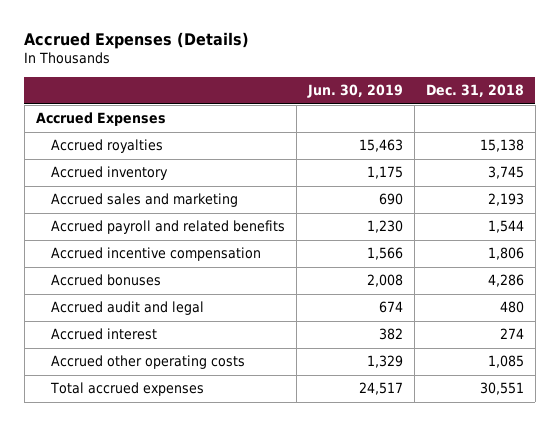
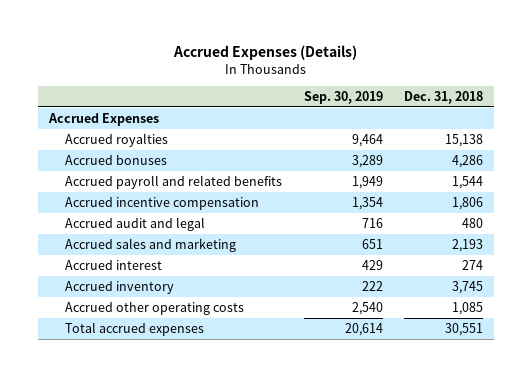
[307,84,404,99] Jun. 30, 2019 -> none
none -> [303,90,383,104] Sep. 30, 2019
[51,274,162,287] Accrued bonuses -> [65,154,168,165] Accrued bonuses
[51,193,239,208] Accrued sales and marketing -> [65,237,237,252] Accrued sales and marketing
[51,166,169,181] Accrued inventory -> [65,280,175,294] Accrued inventory

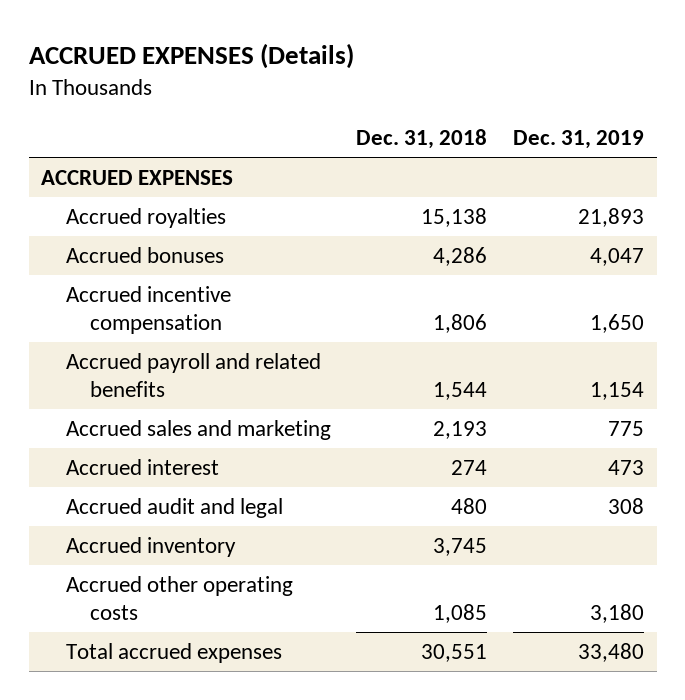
[172,44,357,60] Accrued Expenses (Details) -> [28,43,354,70] ACCRUED EXPENSES (Details)
[303,90,383,104] Sep. 30, 2019 -> none
none -> [513,130,645,150] Dec. 31, 2019
[47,112,159,126] Accrued Expenses -> [41,170,234,186] ACCRUED EXPENSES
[65,174,283,189] Accrued payroll and related benefits -> [65,353,321,398] Accrued payroll and related benefits
[65,216,206,231] Accrued audit and legal -> [65,498,283,519] Accrued audit and legal

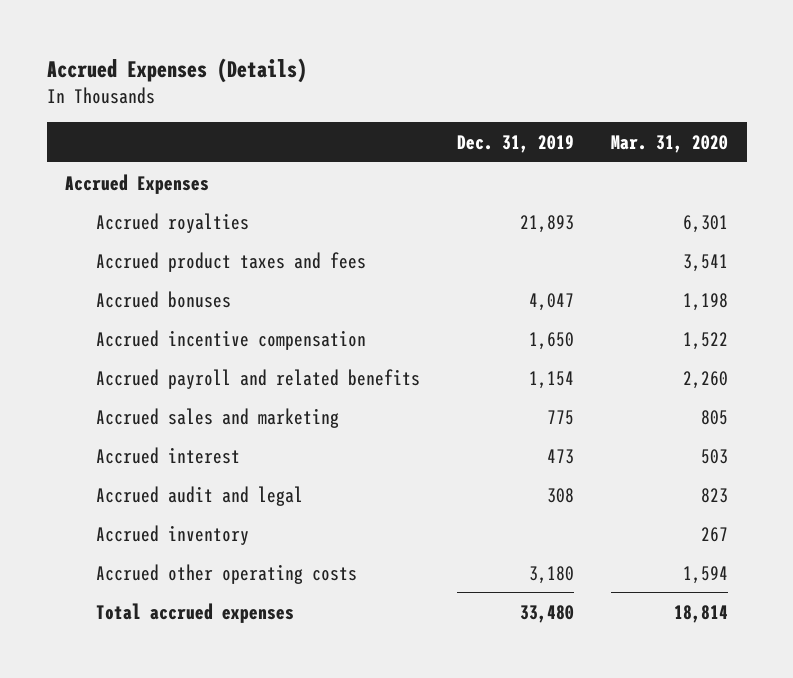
[28,43,354,70] ACCRUED EXPENSES (Details) -> [46,57,307,83] Accrued Expenses (Details)
[356,129,488,150] Dec. 31, 2018 -> none
none -> [611,134,729,153] Mar. 31, 2020
[41,170,234,186] ACCRUED EXPENSES -> [65,173,210,194] Accrued Expenses
none -> [95,251,366,272] Accrued product taxes and fees

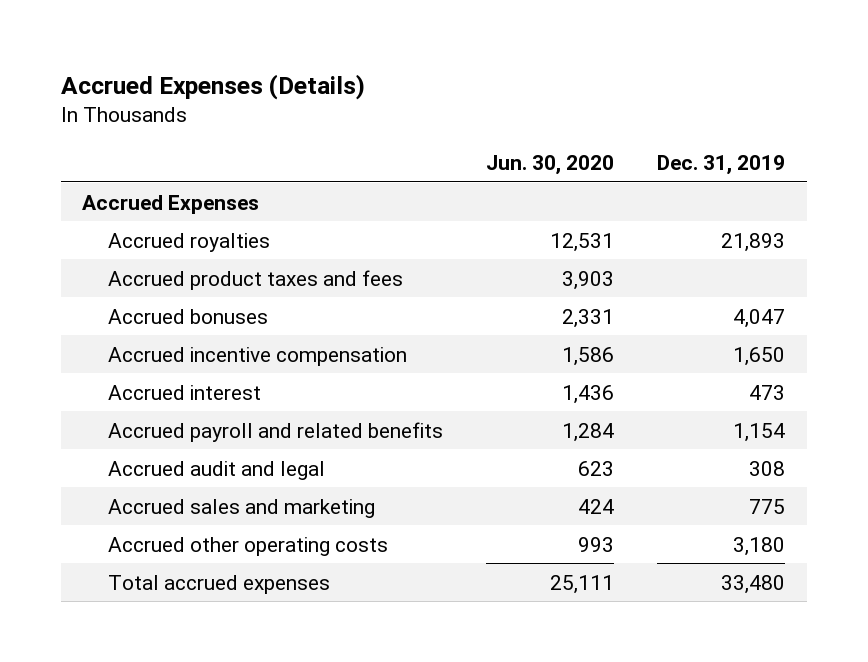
[611,134,729,153] Mar. 31, 2020 -> none
none -> [486,154,615,175] Jun. 30, 2020
[95,368,420,389] Accrued payroll and related benefits -> [107,421,443,442] Accrued payroll and related benefits
[95,524,249,545] Accrued inventory -> none
[95,407,339,428] Accrued sales and marketing -> [107,498,375,518] Accrued sales and marketing

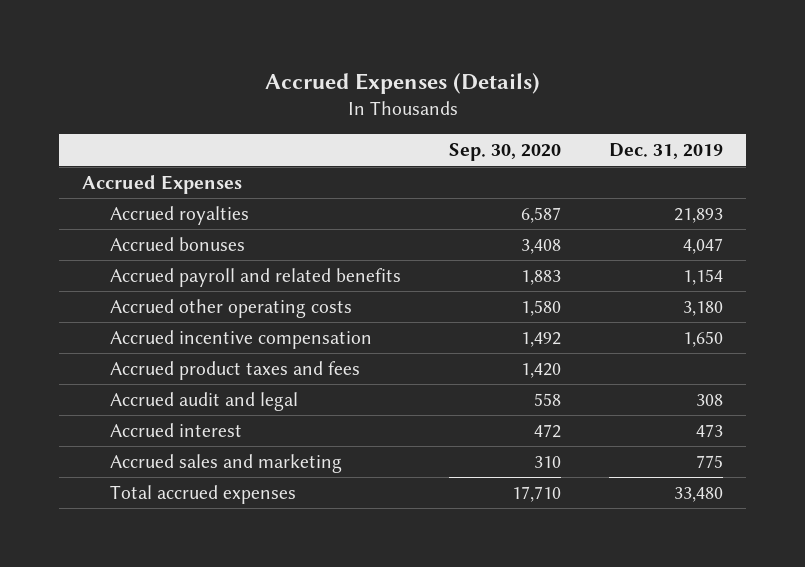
[486,154,615,175] Jun. 30, 2020 -> none
none -> [448,143,561,162] Sep. 30, 2020
[107,536,388,556] Accrued other operating costs -> [110,298,353,318] Accrued other operating costs
[107,346,407,366] Accrued incentive compensation -> [110,329,373,349] Accrued incentive compensation
[107,269,403,290] Accrued product taxes and fees -> [110,360,361,380] Accrued product taxes and fees
[107,384,261,400] Accrued interest -> [110,422,243,437] Accrued interest

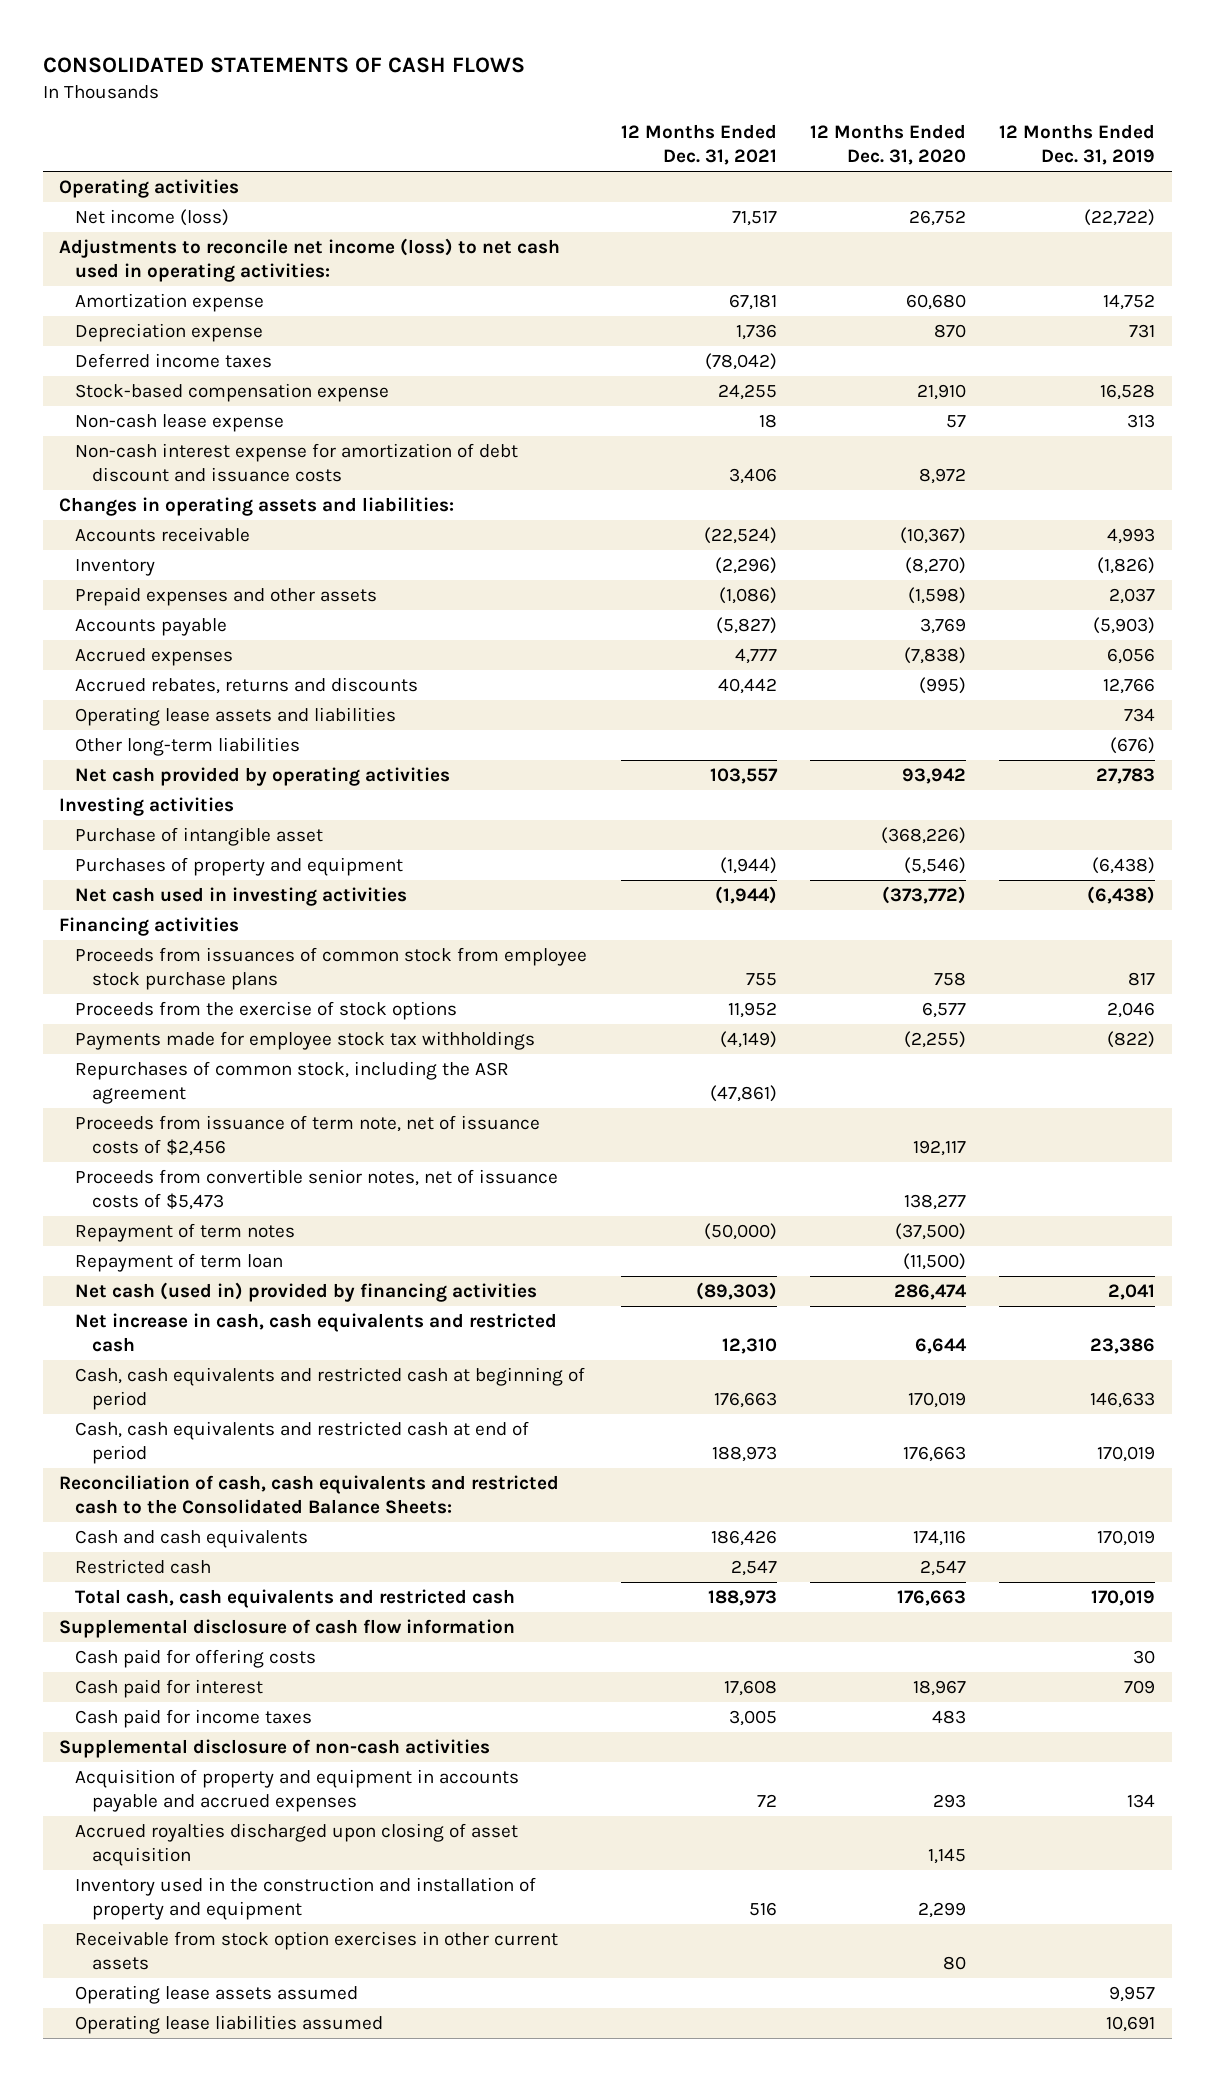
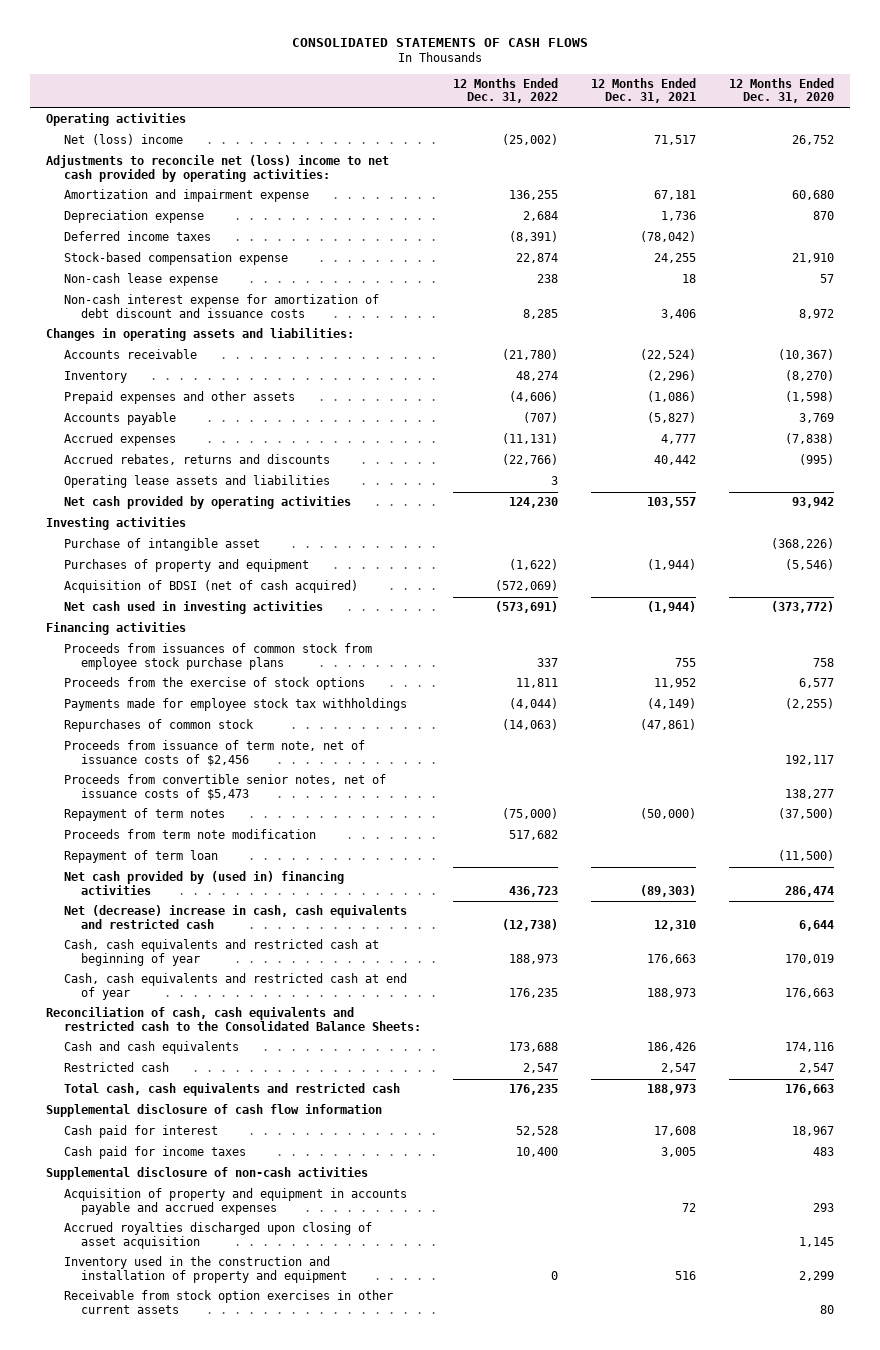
[999,124,1156,166] 12 Months Ended Dec. 31, 2019 -> none
none -> [453,77,559,104] 12 Months Ended Dec. 31, 2022
[75,209,230,227] Net income (loss) -> [63,134,183,146] Net (loss) income
[59,238,561,283] Adjustments to reconcile net income (loss) to net cash used in operating activities: -> [45,155,389,182] Adjustments to reconcile net (loss) income to net cash provided by operating activities:
[75,293,265,313] Amortization expense -> [63,189,309,203] Amortization and impairment expense
[75,737,301,757] Other long-term liabilities -> none
none -> [63,580,358,594] Acquisition of BDSI (net of cash acquired)
[75,1061,510,1105] Repurchases of common stock, including the ASR agreement -> [63,719,254,733] Repurchases of common stock
none -> [63,829,316,840] Proceeds from term note modification
[75,1282,538,1303] Net cash (used in) provided by financing activities -> [63,871,344,895] Net cash provided by (used in) financing activities
[75,1313,558,1353] Net increase in cash, cash equivalents and restricted cash -> [63,905,407,929] Net (decrease) increase in cash, cash equivalents and restricted cash
[75,1367,586,1411] Cash, cash equivalents and restricted cash at beginning of period -> [63,939,379,966] Cash, cash equivalents and restricted cash at beginning of year
[75,1421,530,1465] Cash, cash equivalents and restricted cash at end of period -> [63,973,407,1000] Cash, cash equivalents and restricted cash at end of year
[75,1649,317,1669] Cash paid for offering costs -> none
[75,1985,359,2005] Operating lease assets assumed -> none
[75,2015,384,2035] Operating lease liabilities assumed -> none

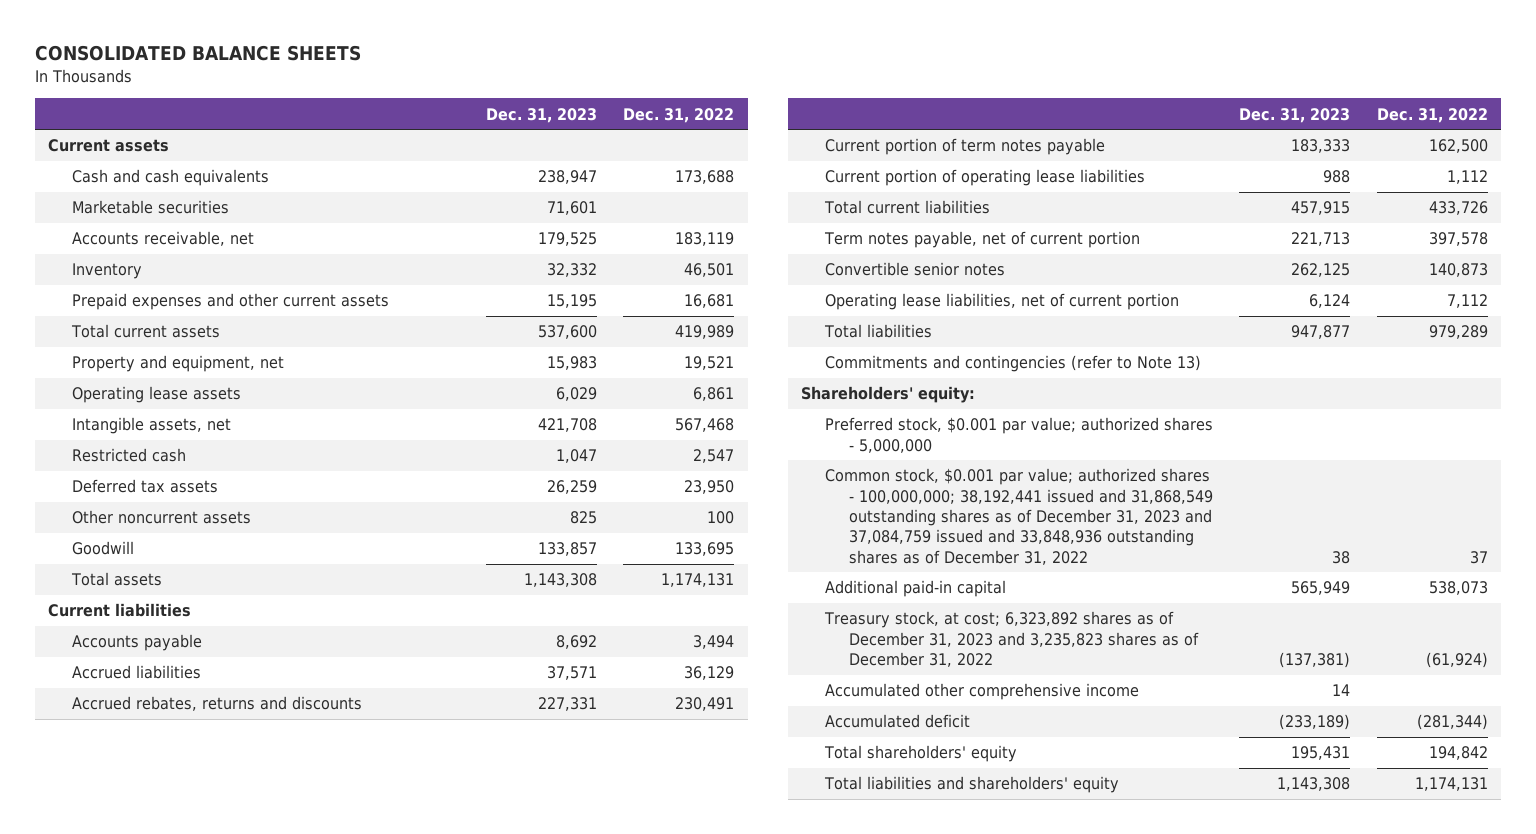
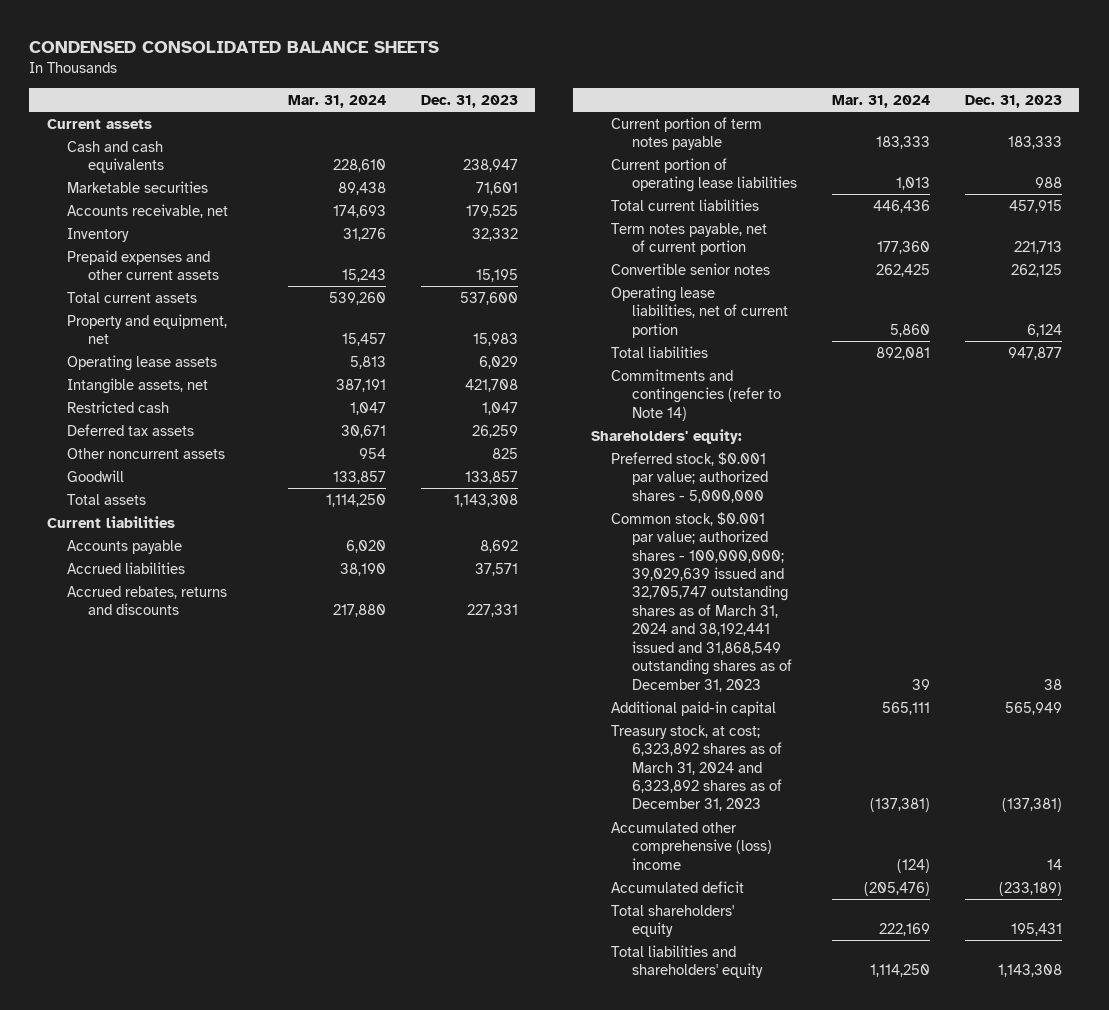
[35,45,362,62] CONSOLIDATED BALANCE SHEETS -> [29,40,440,53] CONDENSED CONSOLIDATED BALANCE SHEETS
[623,107,735,123] Dec. 31, 2022 -> none
none -> [287,94,386,108] Mar. 31, 2024
[824,355,1201,373] Commitments and contingencies (refer to Note 13) -> [611,368,781,421] Commitments and contingencies (refer to Note 14)
[824,468,1213,565] Common stock, $0.001 par value; authorized shares - 100,000,000; 38,192,441 issued and 31,868,549 outstanding shares as of December 31, 2023 and 37,084,759 issued and 33,848,936 outstanding shares as of December 31, 2022 -> [611,511,792,692] Common stock, $0.001 par value; authorized shares - 100,000,000; 39,029,639 issued and 32,705,747 outstanding shares as of March 31, 2024 and 38,192,441 issued and 31,868,549 outstanding shares as of December 31, 2023
[823,611,1199,667] Treasury stock, at cost; 6,323,892 shares as of December 31, 2023 and 3,235,823 shares as of December 31, 2022 -> [611,724,782,812] Treasury stock, at cost; 6,323,892 shares as of March 31, 2024 and 6,323,892 shares as of December 31, 2023
[824,683,1139,701] Accumulated other comprehensive income -> [611,821,772,870] Accumulated other comprehensive (loss) income

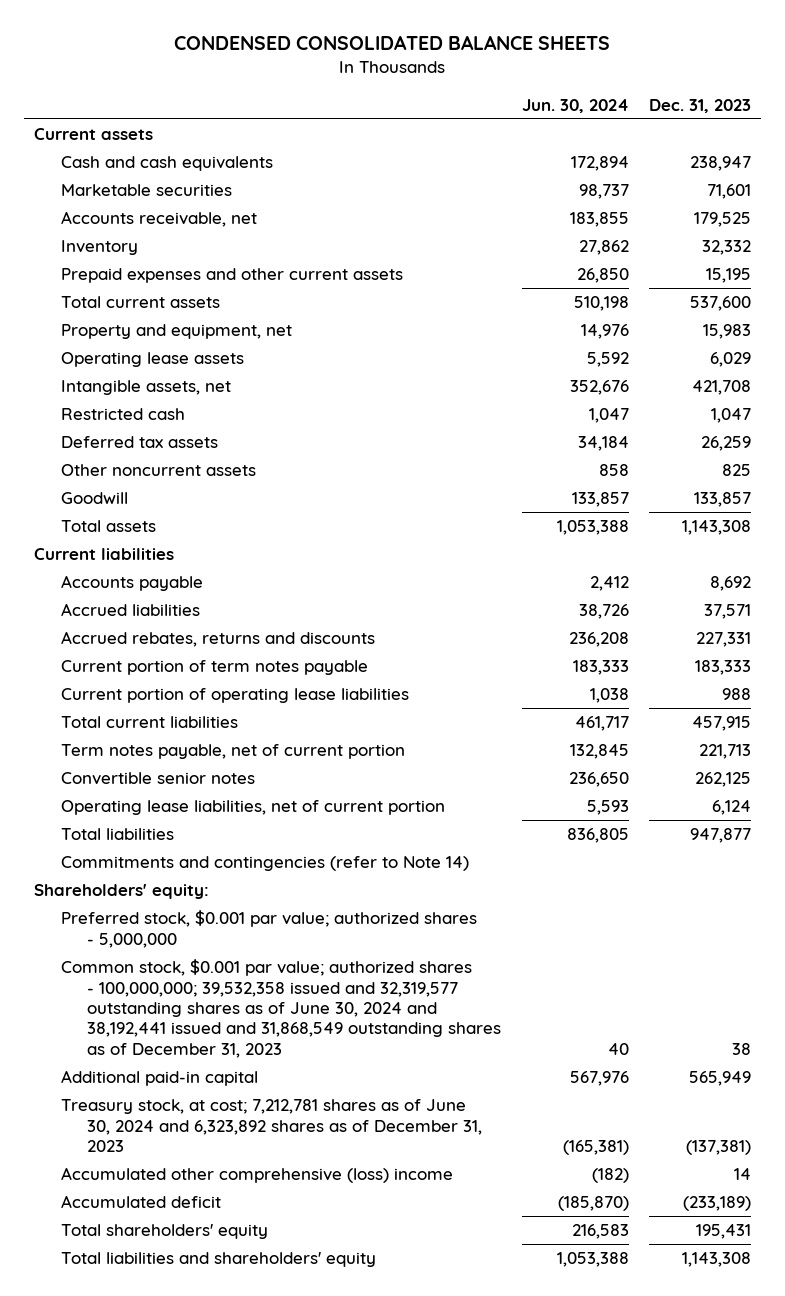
[287,94,386,108] Mar. 31, 2024 -> none
none -> [521,98,629,113] Jun. 30, 2024
[611,511,792,692] Common stock, $0.001 par value; authorized shares - 100,000,000; 39,029,639 issued and 32,705,747 outstanding shares as of March 31, 2024 and 38,192,441 issued and 31,868,549 outstanding shares as of December 31, 2023 -> [60,959,502,1058] Common stock, $0.001 par value; authorized shares - 100,000,000; 39,532,358 issued and 32,319,577 outstanding shares as of June 30, 2024 and 38,192,441 issued and 31,868,549 outstanding shares as of December 31, 2023
[611,724,782,812] Treasury stock, at cost; 6,323,892 shares as of March 31, 2024 and 6,323,892 shares as of December 31, 2023 -> [60,1099,483,1153] Treasury stock, at cost; 7,212,781 shares as of June 30, 2024 and 6,323,892 shares as of December 31, 2023

